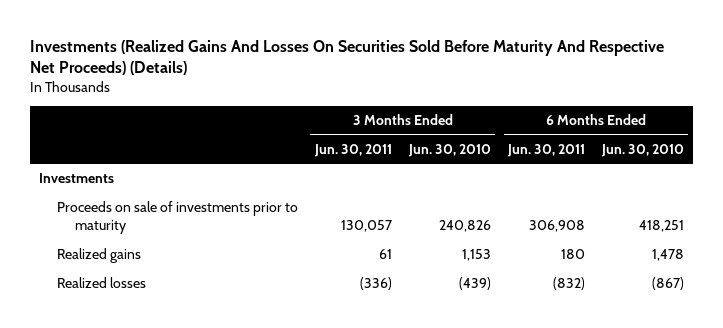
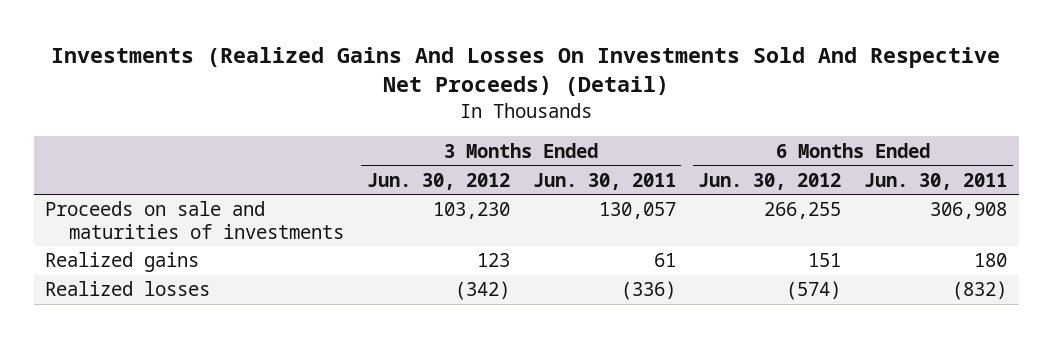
[30,39,665,76] Investments (Realized Gains And Losses On Securities Sold Before Maturity And Respective Net Proceeds) (Details) -> [51,46,1001,97] Investments (Realized Gains And Losses On Investments Sold And Respective Net Proceeds) (Detail)
[407,143,491,157] Jun. 30, 2010 -> none
[601,143,685,157] Jun. 30, 2010 -> none
none -> [366,172,510,190] Jun. 30, 2012
none -> [698,172,842,190] Jun. 30, 2012
[38,173,114,184] Investments -> none
[56,201,298,235] Proceeds on sale of investments prior to maturity -> [45,201,344,239] Proceeds on sale and maturities of investments

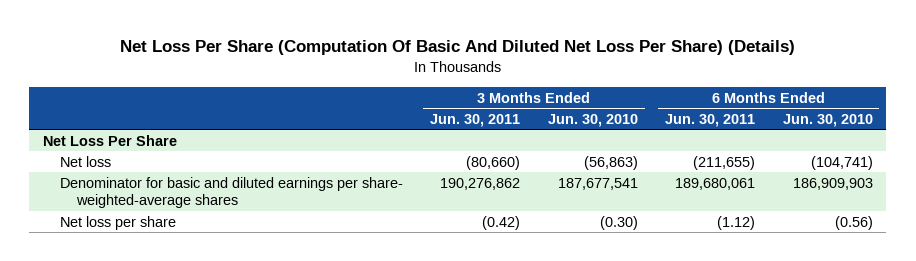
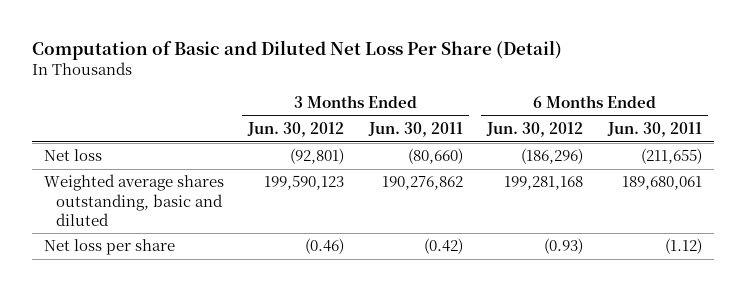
[119,40,795,56] Net Loss Per Share (Computation Of Basic And Diluted Net Loss Per Share) (Details) -> [31,39,562,60] Computation of Basic and Diluted Net Loss Per Share (Detail)
[547,113,638,127] Jun. 30, 2010 -> none
[782,113,873,127] Jun. 30, 2010 -> none
none -> [247,122,345,138] Jun. 30, 2012
none -> [486,122,584,138] Jun. 30, 2012
[43,134,178,146] Net Loss Per Share -> none
[59,176,403,209] Denominator for basic and diluted earnings per share- weighted-average shares -> [43,174,224,226] Weighted average shares outstanding, basic and diluted

